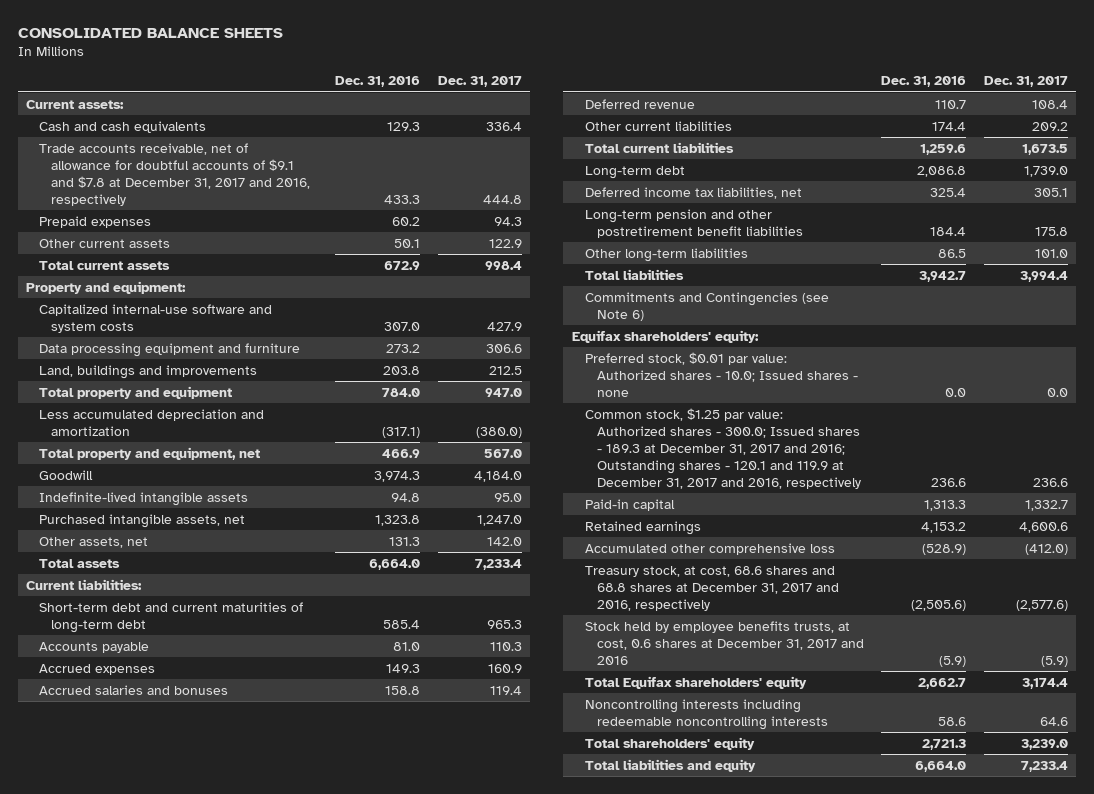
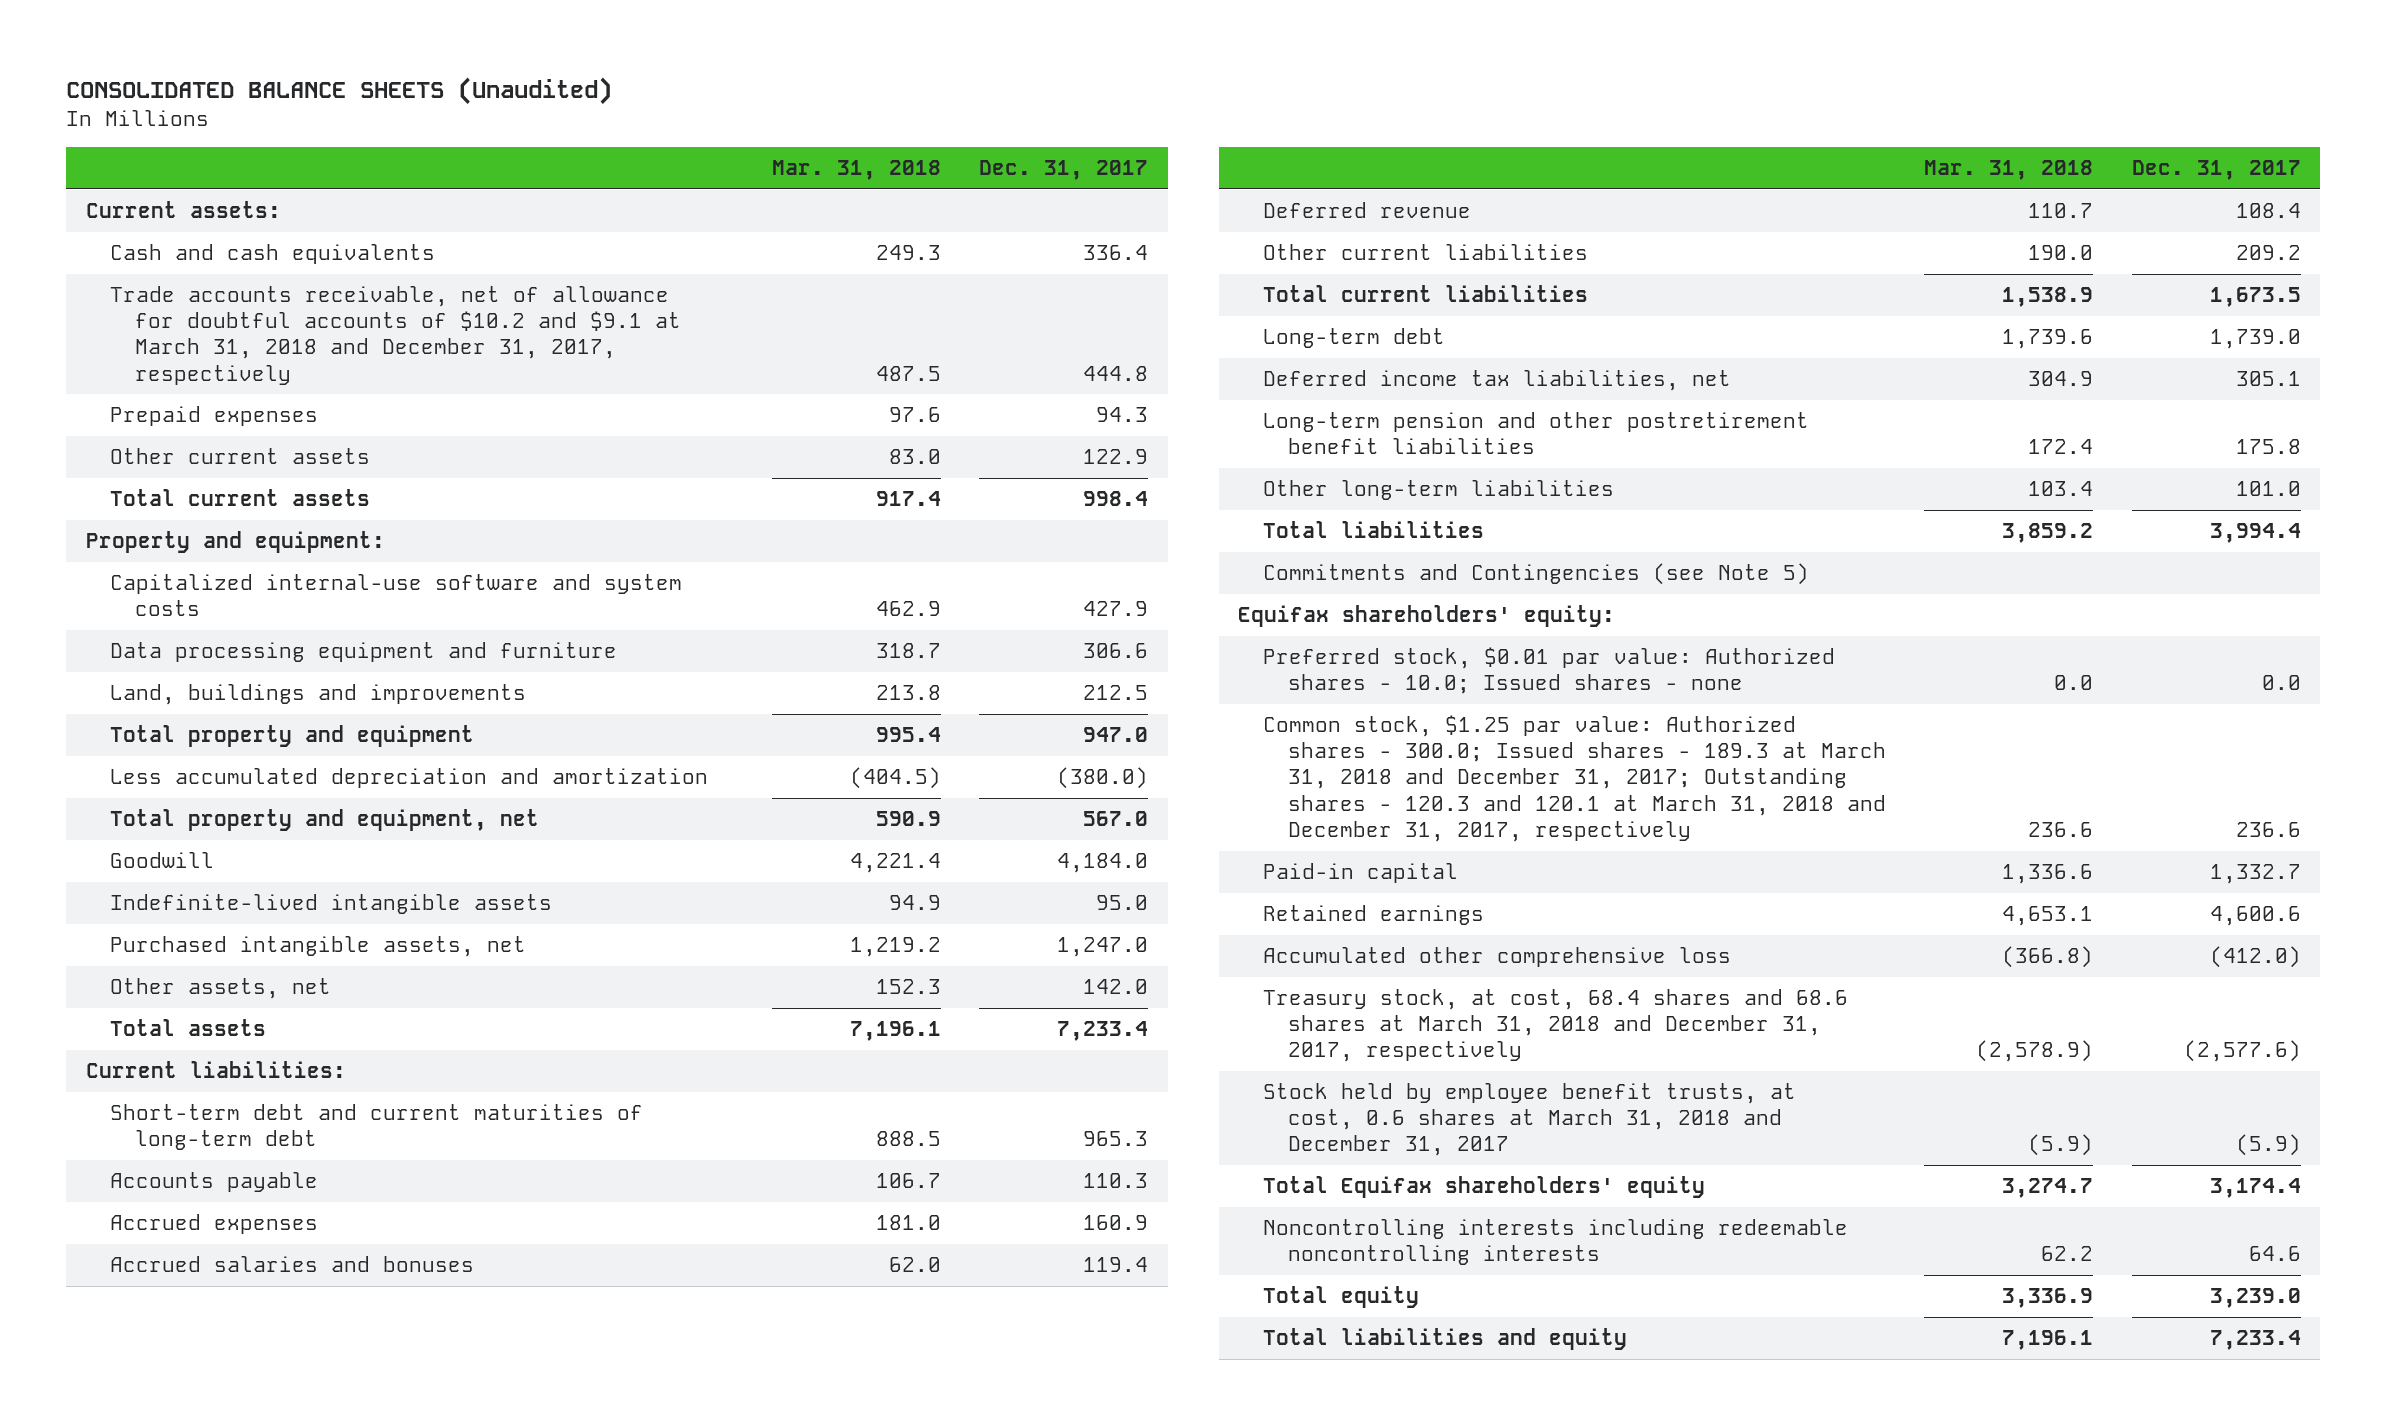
[17,28,283,39] CONSOLIDATED BALANCE SHEETS -> [66,77,613,106] CONSOLIDATED BALANCE SHEETS (Unaudited)
[335,76,421,88] Dec. 31, 2016 -> none
none -> [771,159,941,180] Mar. 31, 2018
[38,142,311,206] Trade accounts receivable, net of allowance for doubtful accounts of $9.1 and $7.8 at December 31, 2017 and 2016, respectively -> [110,286,681,385] Trade accounts receivable, net of allowance for doubtful accounts of $10.2 and $9.1 at March 31, 2018 and December 31, 2017, respectively
[584,291,829,321] Commitments and Contingencies (see Note 6) -> [1262,563,1809,586] Commitments and Contingencies (see Note 5)
[584,407,862,489] Common stock, $1.25 par value: Authorized shares - 300.0; Issued shares - 189.3 at December 31, 2017 and 2016; Outstanding shares - 120.1 and 119.9 at December 31, 2017 and 2016, respectively -> [1262,715,1886,842] Common stock, $1.25 par value: Authorized shares - 300.0; Issued shares - 189.3 at March 31, 2018 and December 31, 2017; Outstanding shares - 120.3 and 120.1 at March 31, 2018 and December 31, 2017, respectively
[584,565,840,611] Treasury stock, at cost, 68.6 shares and 68.8 shares at December 31, 2017 and 2016, respectively -> [1262,989,1848,1063] Treasury stock, at cost, 68.4 shares and 68.6 shares at March 31, 2018 and December 31, 2017, respectively
[584,620,865,665] Stock held by employee benefits trusts, at cost, 0.6 shares at December 31, 2017 and 2016 -> [1262,1083,1796,1157] Stock held by employee benefit trusts, at cost, 0.6 shares at March 31, 2018 and December 31, 2017
[584,736,755,750] Total shareholders' equity -> [1262,1286,1419,1309] Total equity

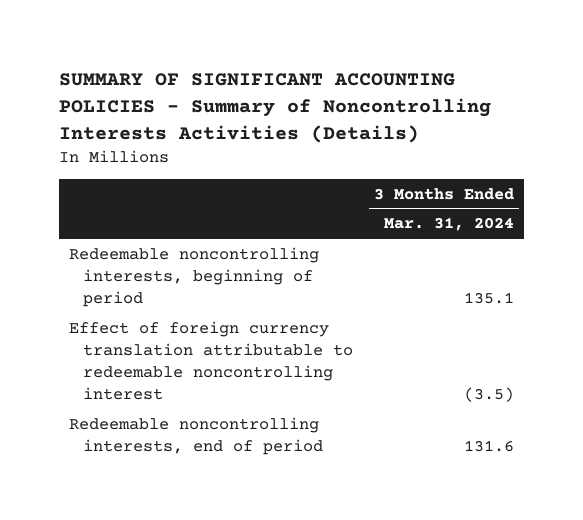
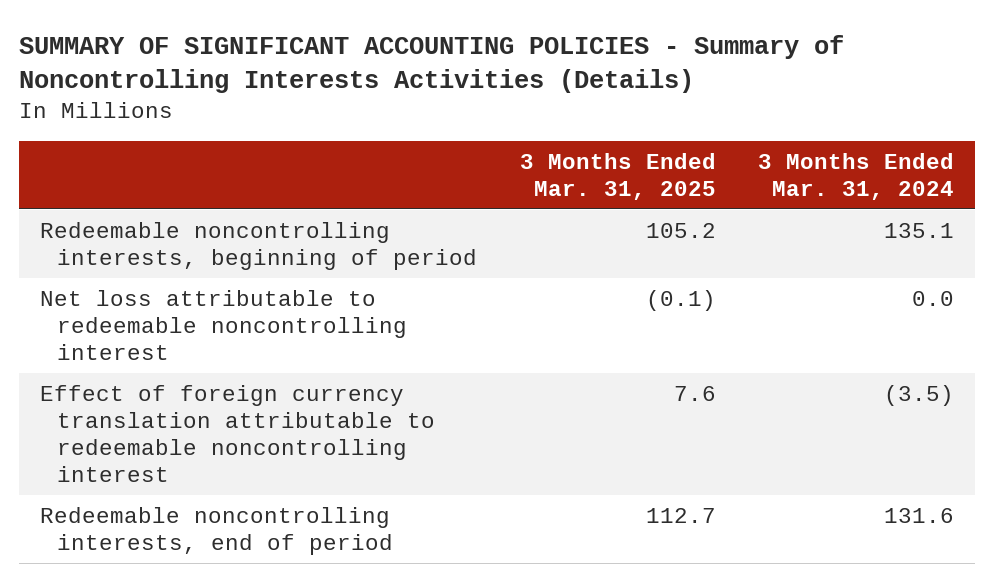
none -> [519,152,716,200] 3 Months Ended Mar. 31, 2025
none -> [40,289,408,360] Net loss attributable to redeemable noncontrolling interest

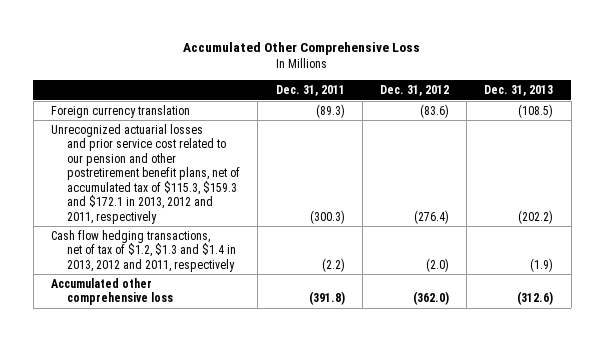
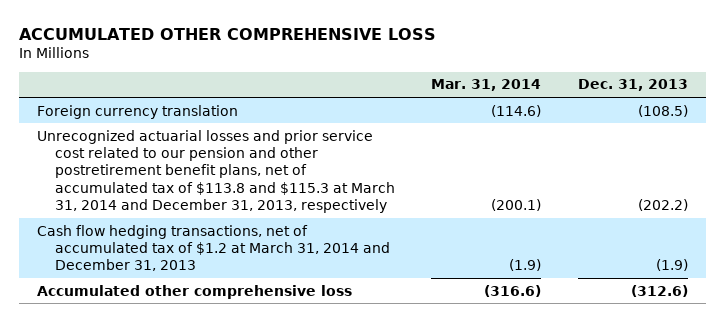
[183,41,421,55] Accumulated Other Comprehensive Loss -> [18,27,436,40] ACCUMULATED OTHER COMPREHENSIVE LOSS
[275,85,345,97] Dec. 31, 2011 -> none
[379,85,449,97] Dec. 31, 2012 -> none
none -> [431,79,542,92] Mar. 31, 2014
[51,123,241,224] Unrecognized actuarial losses and prior service cost related to our pension and other postretirement benefit plans, net of accumulated tax of $115.3, $159.3 and $172.1 in 2013, 2012 and 2011, respectively -> [36,129,395,214] Unrecognized actuarial losses and prior service cost related to our pension and other postretirement benefit plans, net of accumulated tax of $113.8 and $115.3 at March 31, 2014 and December 31, 2013, respectively
[51,229,237,272] Cash flow hedging transactions, net of tax of $1.2, $1.3 and $1.4 in 2013, 2012 and 2011, respectively -> [36,224,390,272] Cash flow hedging transactions, net of accumulated tax of $1.2 at March 31, 2014 and December 31, 2013

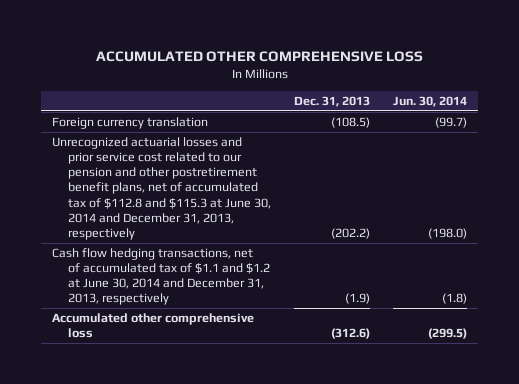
[431,79,542,92] Mar. 31, 2014 -> none
none -> [392,95,467,107] Jun. 30, 2014
[36,129,395,214] Unrecognized actuarial losses and prior service cost related to our pension and other postretirement benefit plans, net of accumulated tax of $113.8 and $115.3 at March 31, 2014 and December 31, 2013, respectively -> [52,137,271,240] Unrecognized actuarial losses and prior service cost related to our pension and other postretirement benefit plans, net of accumulated tax of $112.8 and $115.3 at June 30, 2014 and December 31, 2013, respectively
[36,224,390,272] Cash flow hedging transactions, net of accumulated tax of $1.2 at March 31, 2014 and December 31, 2013 -> [52,248,270,306] Cash flow hedging transactions, net of accumulated tax of $1.1 and $1.2 at June 30, 2014 and December 31, 2013, respectively

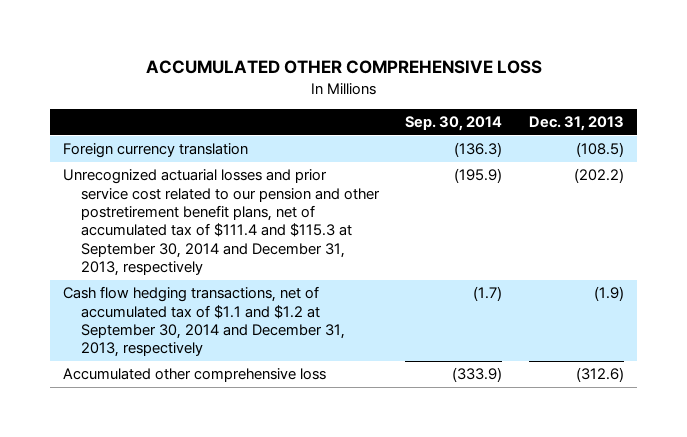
[392,95,467,107] Jun. 30, 2014 -> none
none -> [405,116,503,132] Sep. 30, 2014
[52,137,271,240] Unrecognized actuarial losses and prior service cost related to our pension and other postretirement benefit plans, net of accumulated tax of $112.8 and $115.3 at June 30, 2014 and December 31, 2013, respectively -> [63,169,380,276] Unrecognized actuarial losses and prior service cost related to our pension and other postretirement benefit plans, net of accumulated tax of $111.4 and $115.3 at September 30, 2014 and December 31, 2013, respectively
[52,248,270,306] Cash flow hedging transactions, net of accumulated tax of $1.1 and $1.2 at June 30, 2014 and December 31, 2013, respectively -> [63,286,345,358] Cash flow hedging transactions, net of accumulated tax of $1.1 and $1.2 at September 30, 2014 and December 31, 2013, respectively

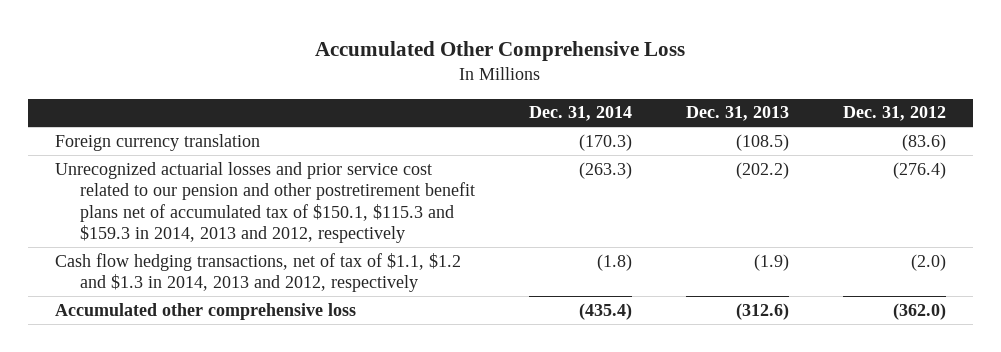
[145,60,542,75] ACCUMULATED OTHER COMPREHENSIVE LOSS -> [315,40,686,61] Accumulated Other Comprehensive Loss
[405,116,503,132] Sep. 30, 2014 -> none
none -> [528,106,632,122] Dec. 31, 2014
none -> [843,106,947,122] Dec. 31, 2012
[63,169,380,276] Unrecognized actuarial losses and prior service cost related to our pension and other postretirement benefit plans, net of accumulated tax of $111.4 and $115.3 at September 30, 2014 and December 31, 2013, respectively -> [54,161,475,244] Unrecognized actuarial losses and prior service cost related to our pension and other postretirement benefit plans net of accumulated tax of $150.1, $115.3 and $159.3 in 2014, 2013 and 2012, respectively
[63,286,345,358] Cash flow hedging transactions, net of accumulated tax of $1.1 and $1.2 at September 30, 2014 and December 31, 2013, respectively -> [54,252,461,293] Cash flow hedging transactions, net of tax of $1.1, $1.2 and $1.3 in 2014, 2013 and 2012, respectively

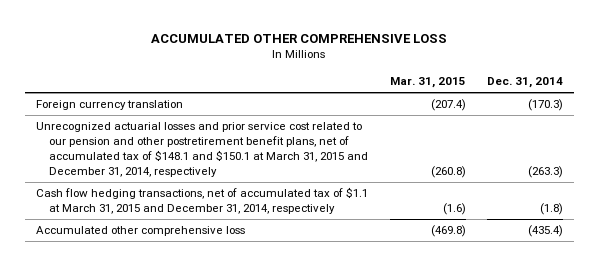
[315,40,686,61] Accumulated Other Comprehensive Loss -> [151,33,448,43] ACCUMULATED OTHER COMPREHENSIVE LOSS
[685,106,789,122] Dec. 31, 2013 -> none
[843,106,947,122] Dec. 31, 2012 -> none
none -> [389,77,466,89] Mar. 31, 2015
[54,161,475,244] Unrecognized actuarial losses and prior service cost related to our pension and other postretirement benefit plans net of accumulated tax of $150.1, $115.3 and $159.3 in 2014, 2013 and 2012, respectively -> [35,122,368,177] Unrecognized actuarial losses and prior service cost related to our pension and other postretirement benefit plans, net of accumulated tax of $148.1 and $150.1 at March 31, 2015 and December 31, 2014, respectively
[54,252,461,293] Cash flow hedging transactions, net of tax of $1.1, $1.2 and $1.3 in 2014, 2013 and 2012, respectively -> [35,187,368,215] Cash flow hedging transactions, net of accumulated tax of $1.1 at March 31, 2015 and December 31, 2014, respectively

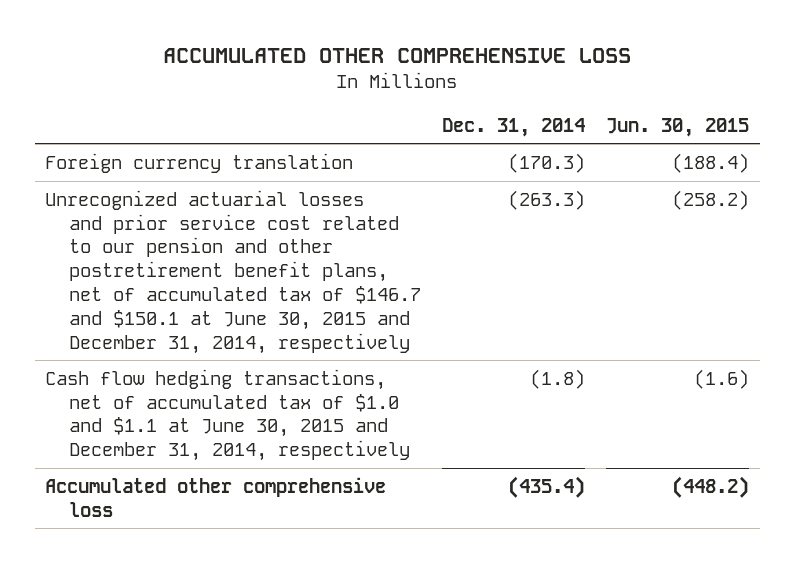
[389,77,466,89] Mar. 31, 2015 -> none
none -> [606,117,750,137] Jun. 30, 2015
[35,122,368,177] Unrecognized actuarial losses and prior service cost related to our pension and other postretirement benefit plans, net of accumulated tax of $148.1 and $150.1 at March 31, 2015 and December 31, 2014, respectively -> [45,189,421,354] Unrecognized actuarial losses and prior service cost related to our pension and other postretirement benefit plans, net of accumulated tax of $146.7 and $150.1 at June 30, 2015 and December 31, 2014, respectively
[35,187,368,215] Cash flow hedging transactions, net of accumulated tax of $1.1 at March 31, 2015 and December 31, 2014, respectively -> [45,368,410,462] Cash flow hedging transactions, net of accumulated tax of $1.0 and $1.1 at June 30, 2015 and December 31, 2014, respectively

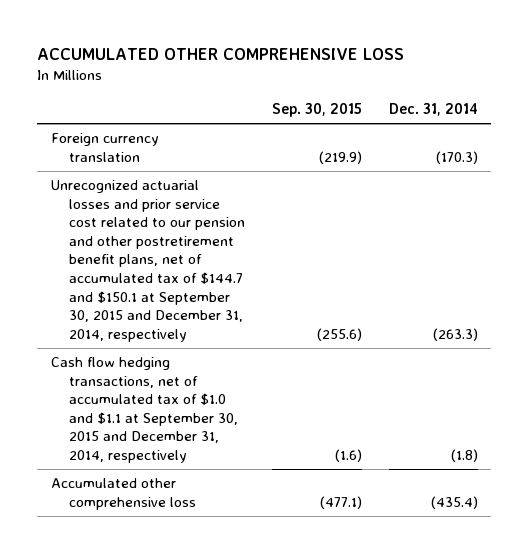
[606,117,750,137] Jun. 30, 2015 -> none
none -> [272,103,363,118] Sep. 30, 2015
[45,189,421,354] Unrecognized actuarial losses and prior service cost related to our pension and other postretirement benefit plans, net of accumulated tax of $146.7 and $150.1 at June 30, 2015 and December 31, 2014, respectively -> [50,180,246,342] Unrecognized actuarial losses and prior service cost related to our pension and other postretirement benefit plans, net of accumulated tax of $144.7 and $150.1 at September 30, 2015 and December 31, 2014, respectively
[45,368,410,462] Cash flow hedging transactions, net of accumulated tax of $1.0 and $1.1 at June 30, 2015 and December 31, 2014, respectively -> [50,357,239,463] Cash flow hedging transactions, net of accumulated tax of $1.0 and $1.1 at September 30, 2015 and December 31, 2014, respectively

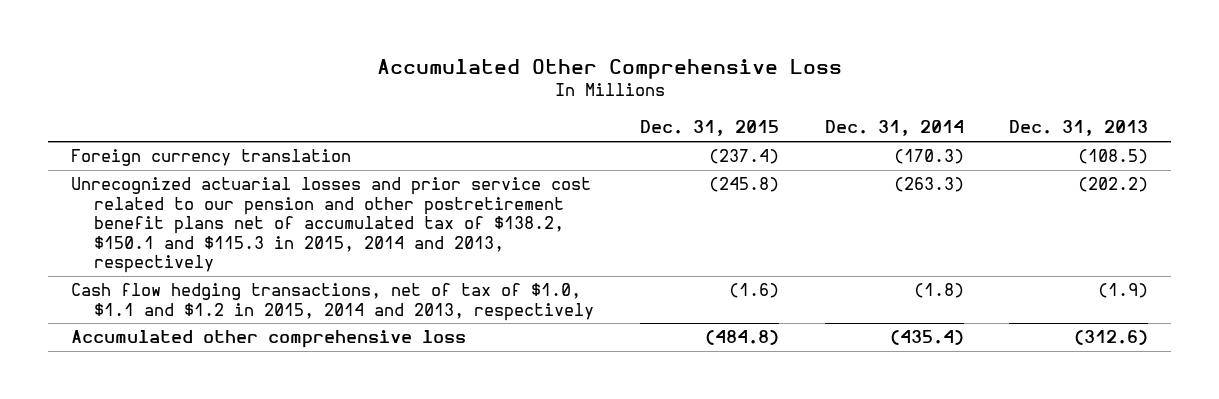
[37,48,405,61] ACCUMULATED OTHER COMPREHENSIVE LOSS -> [376,58,842,79] Accumulated Other Comprehensive Loss
[272,103,363,118] Sep. 30, 2015 -> none
none -> [639,120,779,137] Dec. 31, 2015
none -> [1009,120,1149,137] Dec. 31, 2013
[50,180,246,342] Unrecognized actuarial losses and prior service cost related to our pension and other postretirement benefit plans, net of accumulated tax of $144.7 and $150.1 at September 30, 2015 and December 31, 2014, respectively -> [70,177,591,274] Unrecognized actuarial losses and prior service cost related to our pension and other postretirement benefit plans net of accumulated tax of $138.2, $150.1 and $115.3 in 2015, 2014 and 2013, respectively
[50,357,239,463] Cash flow hedging transactions, net of accumulated tax of $1.0 and $1.1 at September 30, 2015 and December 31, 2014, respectively -> [70,283,595,321] Cash flow hedging transactions, net of tax of $1.0, $1.1 and $1.2 in 2015, 2014 and 2013, respectively

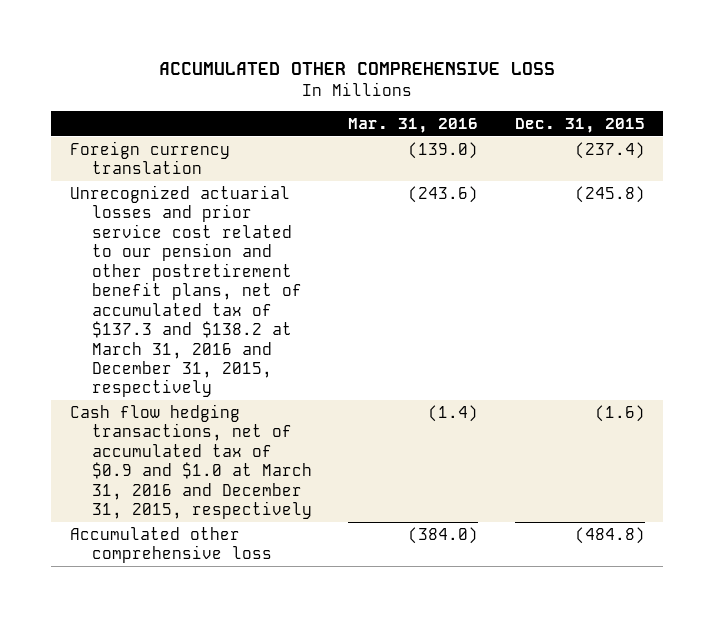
[376,58,842,79] Accumulated Other Comprehensive Loss -> [159,62,556,76] ACCUMULATED OTHER COMPREHENSIVE LOSS
[824,120,964,137] Dec. 31, 2014 -> none
[1009,120,1149,137] Dec. 31, 2013 -> none
none -> [348,117,479,133] Mar. 31, 2016
[70,177,591,274] Unrecognized actuarial losses and prior service cost related to our pension and other postretirement benefit plans net of accumulated tax of $138.2, $150.1 and $115.3 in 2015, 2014 and 2013, respectively -> [69,184,302,398] Unrecognized actuarial losses and prior service cost related to our pension and other postretirement benefit plans, net of accumulated tax of $137.3 and $138.2 at March 31, 2016 and December 31, 2015, respectively
[70,283,595,321] Cash flow hedging transactions, net of tax of $1.0, $1.1 and $1.2 in 2015, 2014 and 2013, respectively -> [69,403,312,520] Cash flow hedging transactions, net of accumulated tax of $0.9 and $1.0 at March 31, 2016 and December 31, 2015, respectively

